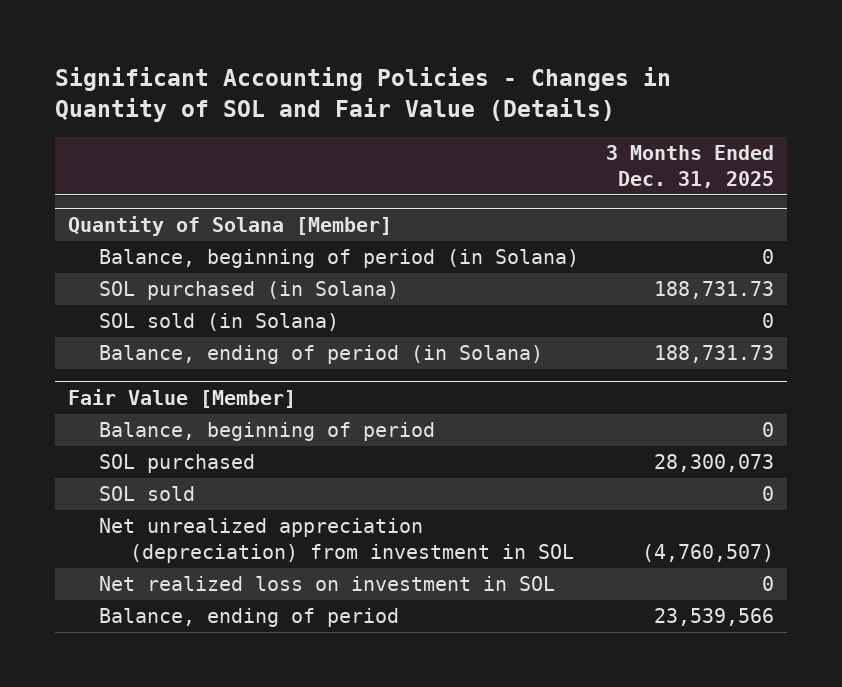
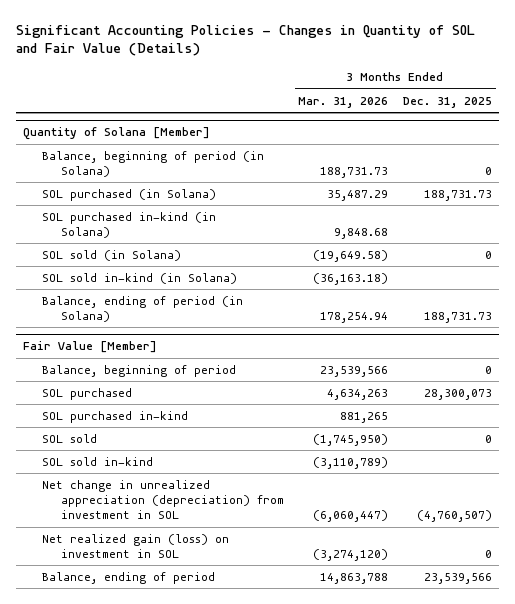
none -> [298,96,389,108] Mar. 31, 2026
none -> [42,211,217,238] SOL purchased in-kind (in Solana)
none -> [42,272,238,284] SOL sold in-kind (in Solana)
none -> [42,410,189,423] SOL purchased in-kind
none -> [42,456,154,466] SOL sold in-kind
[98,518,574,563] Net unrealized appreciation (depreciation) from investment in SOL -> [42,479,284,520] Net change in unrealized appreciation (depreciation) from investment in SOL
[98,576,555,592] Net realized loss on investment in SOL -> [42,533,230,558] Net realized gain (loss) on investment in SOL

